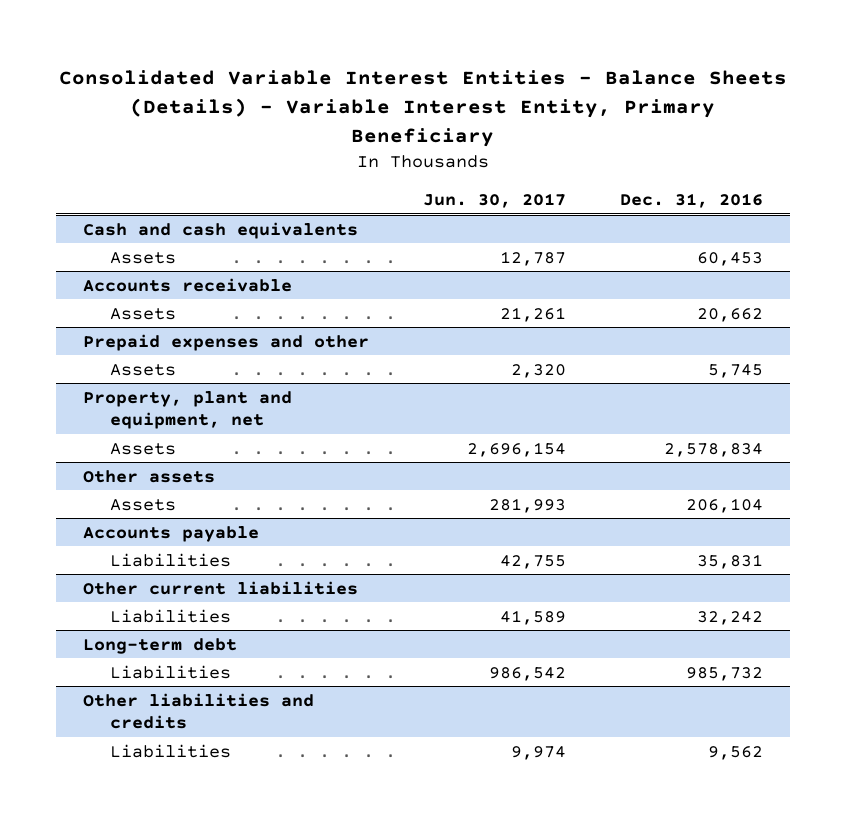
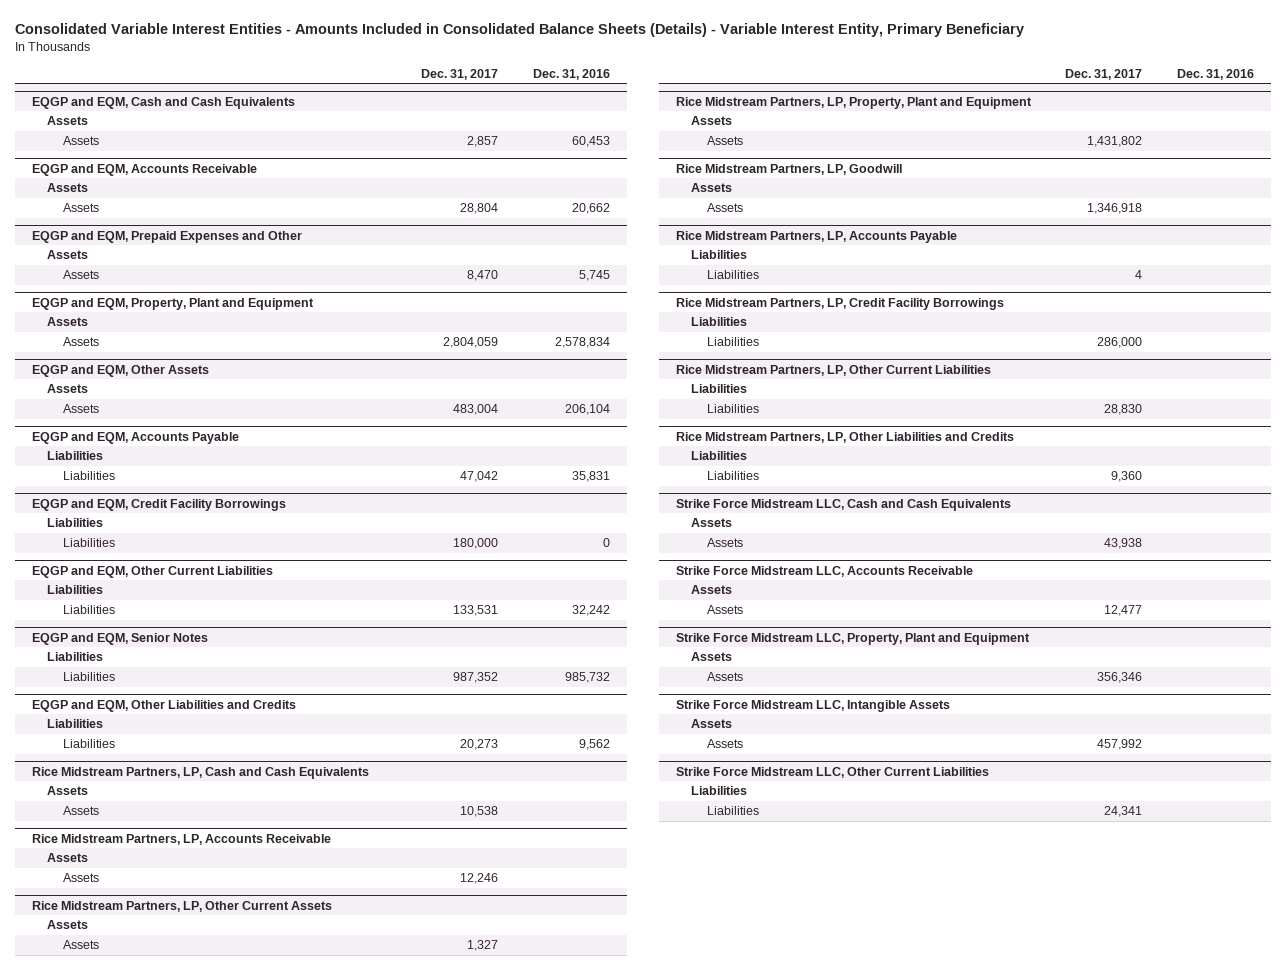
[58,70,787,147] Consolidated Variable Interest Entities - Balance Sheets (Details) - Variable Interest Entity, Primary Beneficiary -> [14,23,1024,38] Consolidated Variable Interest Entities - Amounts Included in Consolidated Balance Sheets (Details) - Variable Interest Entity, Primary Beneficiary
[422,192,566,208] Jun. 30, 2017 -> none
none -> [421,68,499,80] Dec. 31, 2017
[82,221,358,239] Cash and cash equivalents -> [31,96,295,109] EQGP and EQM, Cash and Cash Equivalents
none -> [47,116,89,126] Assets
[82,277,292,292] Accounts receivable -> [31,163,257,176] EQGP and EQM, Accounts Receivable
none -> [47,183,89,193] Assets
[82,333,369,351] Prepaid expenses and other -> [31,230,302,243] EQGP and EQM, Prepaid Expenses and Other
none -> [47,250,89,260] Assets
[82,390,292,429] Property, plant and equipment, net -> [31,297,314,310] EQGP and EQM, Property, Plant and Equipment
none -> [47,317,89,327] Assets
[82,469,215,483] Other assets -> [31,364,209,377] EQGP and EQM, Other Assets
none -> [47,384,89,394] Assets
[82,525,259,542] Accounts payable -> [31,431,239,444] EQGP and EQM, Accounts Payable
none -> [47,451,104,461] Liabilities
none -> [31,498,286,511] EQGP and EQM, Credit Facility Borrowings
none -> [47,518,104,528] Liabilities
none -> [62,538,115,548] Liabilities
[82,580,358,595] Other current liabilities -> [31,565,273,578] EQGP and EQM, Other Current Liabilities
none -> [47,585,104,595] Liabilities
[82,637,237,654] Long-term debt -> [31,632,208,645] EQGP and EQM, Senior Notes
none -> [47,652,104,662] Liabilities
[82,692,314,729] Other liabilities and credits -> [31,699,296,712] EQGP and EQM, Other Liabilities and Credits
none -> [47,719,104,729] Liabilities
none -> [31,766,369,779] Rice Midstream Partners, LP, Cash and Cash Equivalents
none -> [47,786,89,796] Assets
none -> [62,806,99,816] Assets
none -> [31,833,331,845] Rice Midstream Partners, LP, Accounts Receivable
none -> [47,853,89,863] Assets
none -> [62,873,99,883] Assets
none -> [31,900,332,912] Rice Midstream Partners, LP, Other Current Assets
none -> [47,920,89,930] Assets
none -> [62,940,99,950] Assets
none -> [675,96,1032,109] Rice Midstream Partners, LP, Property, Plant and Equipment
none -> [691,116,733,126] Assets
none -> [706,136,743,146] Assets
none -> [675,163,902,175] Rice Midstream Partners, LP, Goodwill
none -> [691,183,733,193] Assets
none -> [706,203,743,213] Assets
none -> [675,230,957,243] Rice Midstream Partners, LP, Accounts Payable
none -> [691,250,748,260] Liabilities
none -> [706,270,759,280] Liabilities
none -> [675,297,1004,310] Rice Midstream Partners, LP, Credit Facility Borrowings
none -> [691,317,748,327] Liabilities
none -> [706,337,759,347] Liabilities
none -> [675,364,991,376] Rice Midstream Partners, LP, Other Current Liabilities
none -> [691,384,748,394] Liabilities
none -> [706,404,759,414] Liabilities
none -> [675,431,1014,443] Rice Midstream Partners, LP, Other Liabilities and Credits
none -> [691,451,748,461] Liabilities
none -> [706,471,759,481] Liabilities
none -> [675,498,1011,511] Strike Force Midstream LLC, Cash and Cash Equivalents
none -> [691,518,733,528] Assets
none -> [706,538,743,548] Assets
none -> [675,565,973,577] Strike Force Midstream LLC, Accounts Receivable
none -> [691,585,733,595] Assets
none -> [706,605,743,615] Assets
none -> [675,632,1030,645] Strike Force Midstream LLC, Property, Plant and Equipment
none -> [691,652,733,662] Assets
none -> [706,672,743,682] Assets
none -> [675,699,950,712] Strike Force Midstream LLC, Intangible Assets
none -> [691,719,733,729] Assets
none -> [706,739,743,749] Assets
none -> [675,766,989,778] Strike Force Midstream LLC, Other Current Liabilities
none -> [691,786,748,796] Liabilities
none -> [706,806,759,816] Liabilities

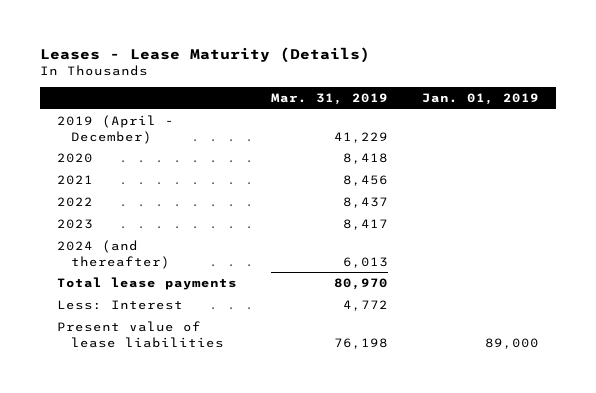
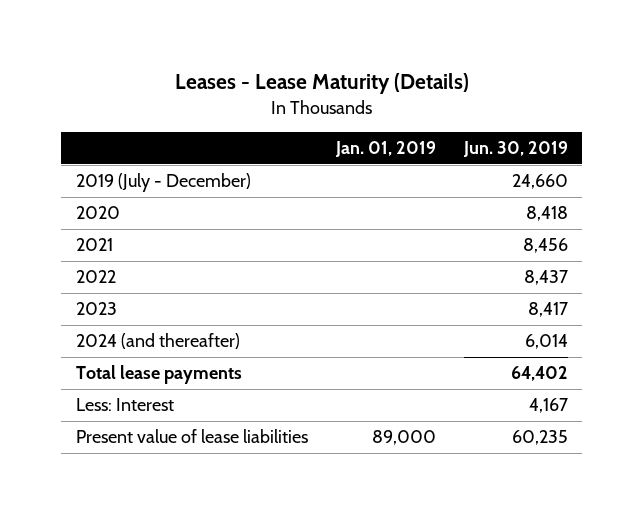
[271,93,389,106] Mar. 31, 2019 -> none
none -> [463,141,569,158] Jun. 30, 2019
[56,115,174,144] 2019 (April - December) -> [75,173,251,193] 2019 (July - December)

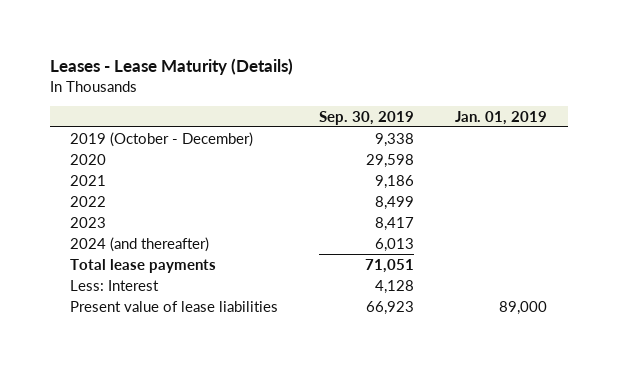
[463,141,569,158] Jun. 30, 2019 -> none
none -> [319,110,415,125] Sep. 30, 2019
[75,173,251,193] 2019 (July - December) -> [70,131,254,147] 2019 (October - December)

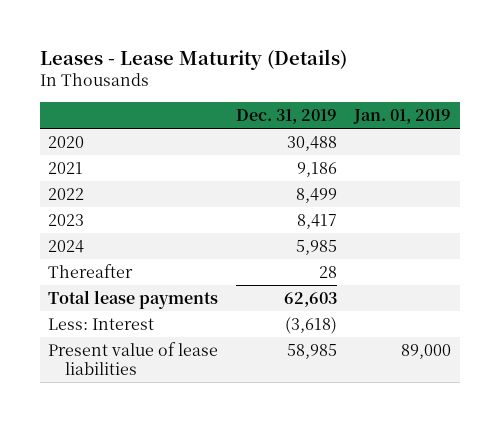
[319,110,415,125] Sep. 30, 2019 -> none
none -> [235,109,337,125] Dec. 31, 2019
[70,131,254,147] 2019 (October - December) -> none
none -> [48,239,85,253] 2024
[70,236,210,252] 2024 (and thereafter) -> [48,263,134,278] Thereafter

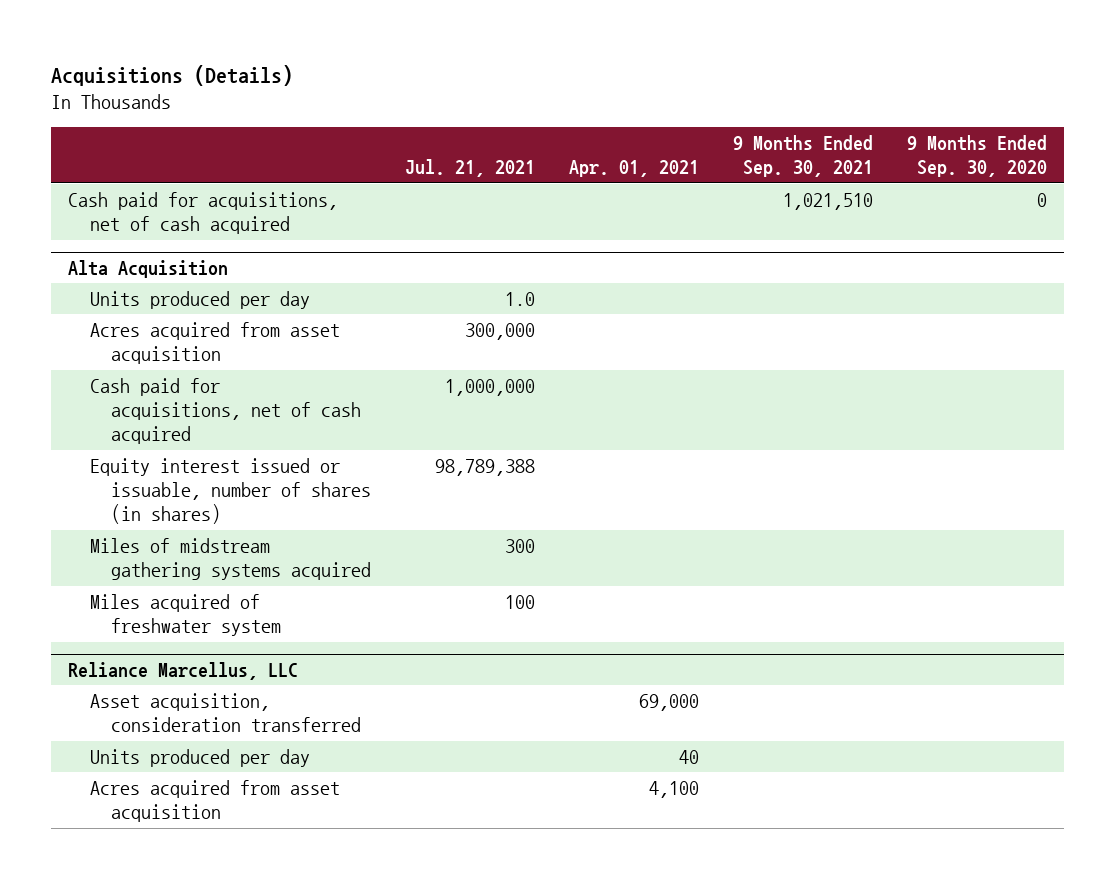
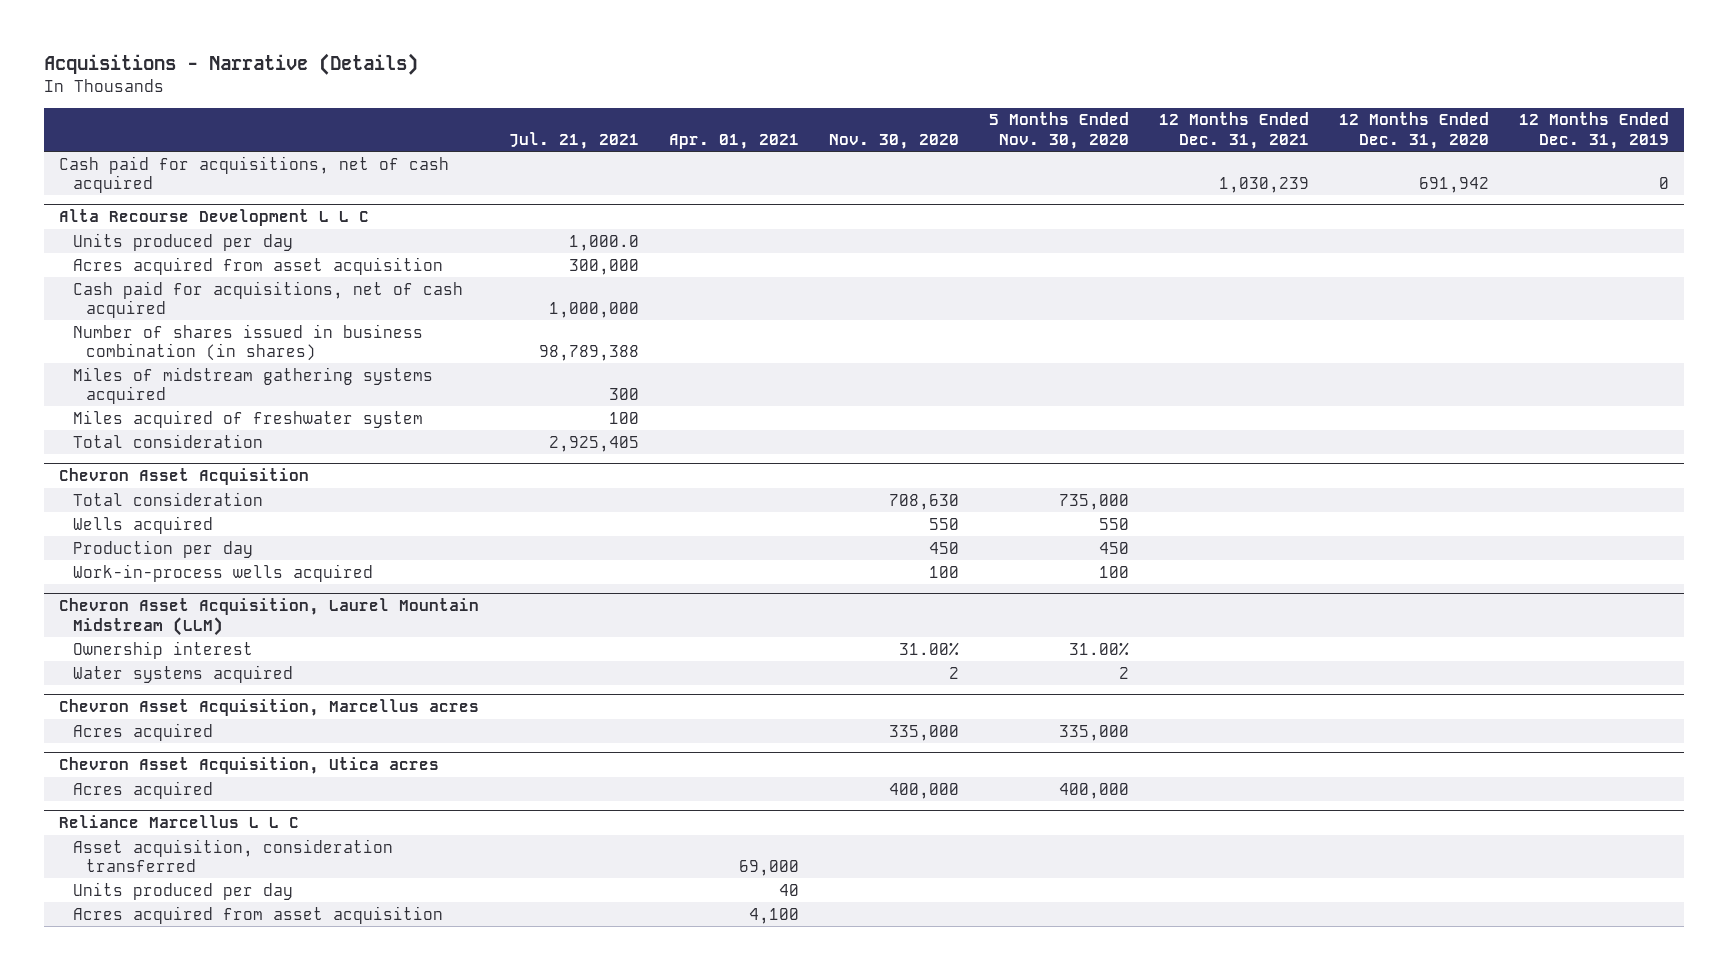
[51,64,294,86] Acquisitions (Details) -> [44,52,419,75] Acquisitions - Narrative (Details)
[733,134,874,178] 9 Months Ended Sep. 30, 2021 -> none
[907,134,1048,178] 9 Months Ended Sep. 30, 2020 -> none
none -> [829,134,960,150] Nov. 30, 2020
none -> [989,112,1130,150] 5 Months Ended Nov. 30, 2020
none -> [1158,112,1309,150] 12 Months Ended Dec. 31, 2021
none -> [1338,112,1489,150] 12 Months Ended Dec. 31, 2020
none -> [1518,112,1669,150] 12 Months Ended Dec. 31, 2019
[68,260,229,279] Alta Acquisition -> [59,209,370,227] Alta Recourse Development L L C
[505,291,536,306] 1.0 -> [569,234,640,251] 1,000.0
[89,457,372,525] Equity interest issued or issuable, number of shares (in shares) -> [72,323,423,362] Number of shares issued in business combination (in shares)
none -> [72,433,263,448] Total consideration
none -> [59,468,310,486] Chevron Asset Acquisition
none -> [72,491,263,506] Total consideration
none -> [72,515,213,534] Wells acquired
none -> [72,539,253,558] Production per day
none -> [72,563,373,582] Work-in-process wells acquired
none -> [59,598,480,637] Chevron Asset Acquisition, Laurel Mountain Midstream (LLM)
none -> [72,640,253,659] Ownership interest
none -> [72,664,293,683] Water systems acquired
none -> [59,699,480,717] Chevron Asset Acquisition, Marcellus acres
none -> [72,722,213,741] Acres acquired
none -> [59,757,440,775] Chevron Asset Acquisition, Utica acres
none -> [72,780,213,799] Acres acquired
[68,662,299,681] Reliance Marcellus, LLC -> [59,815,300,829] Reliance Marcellus L L C

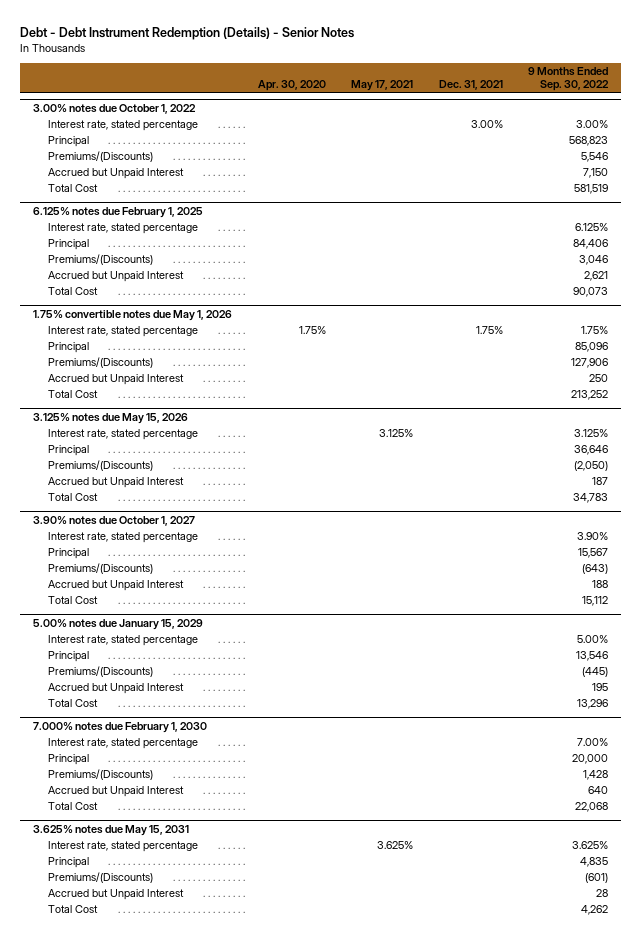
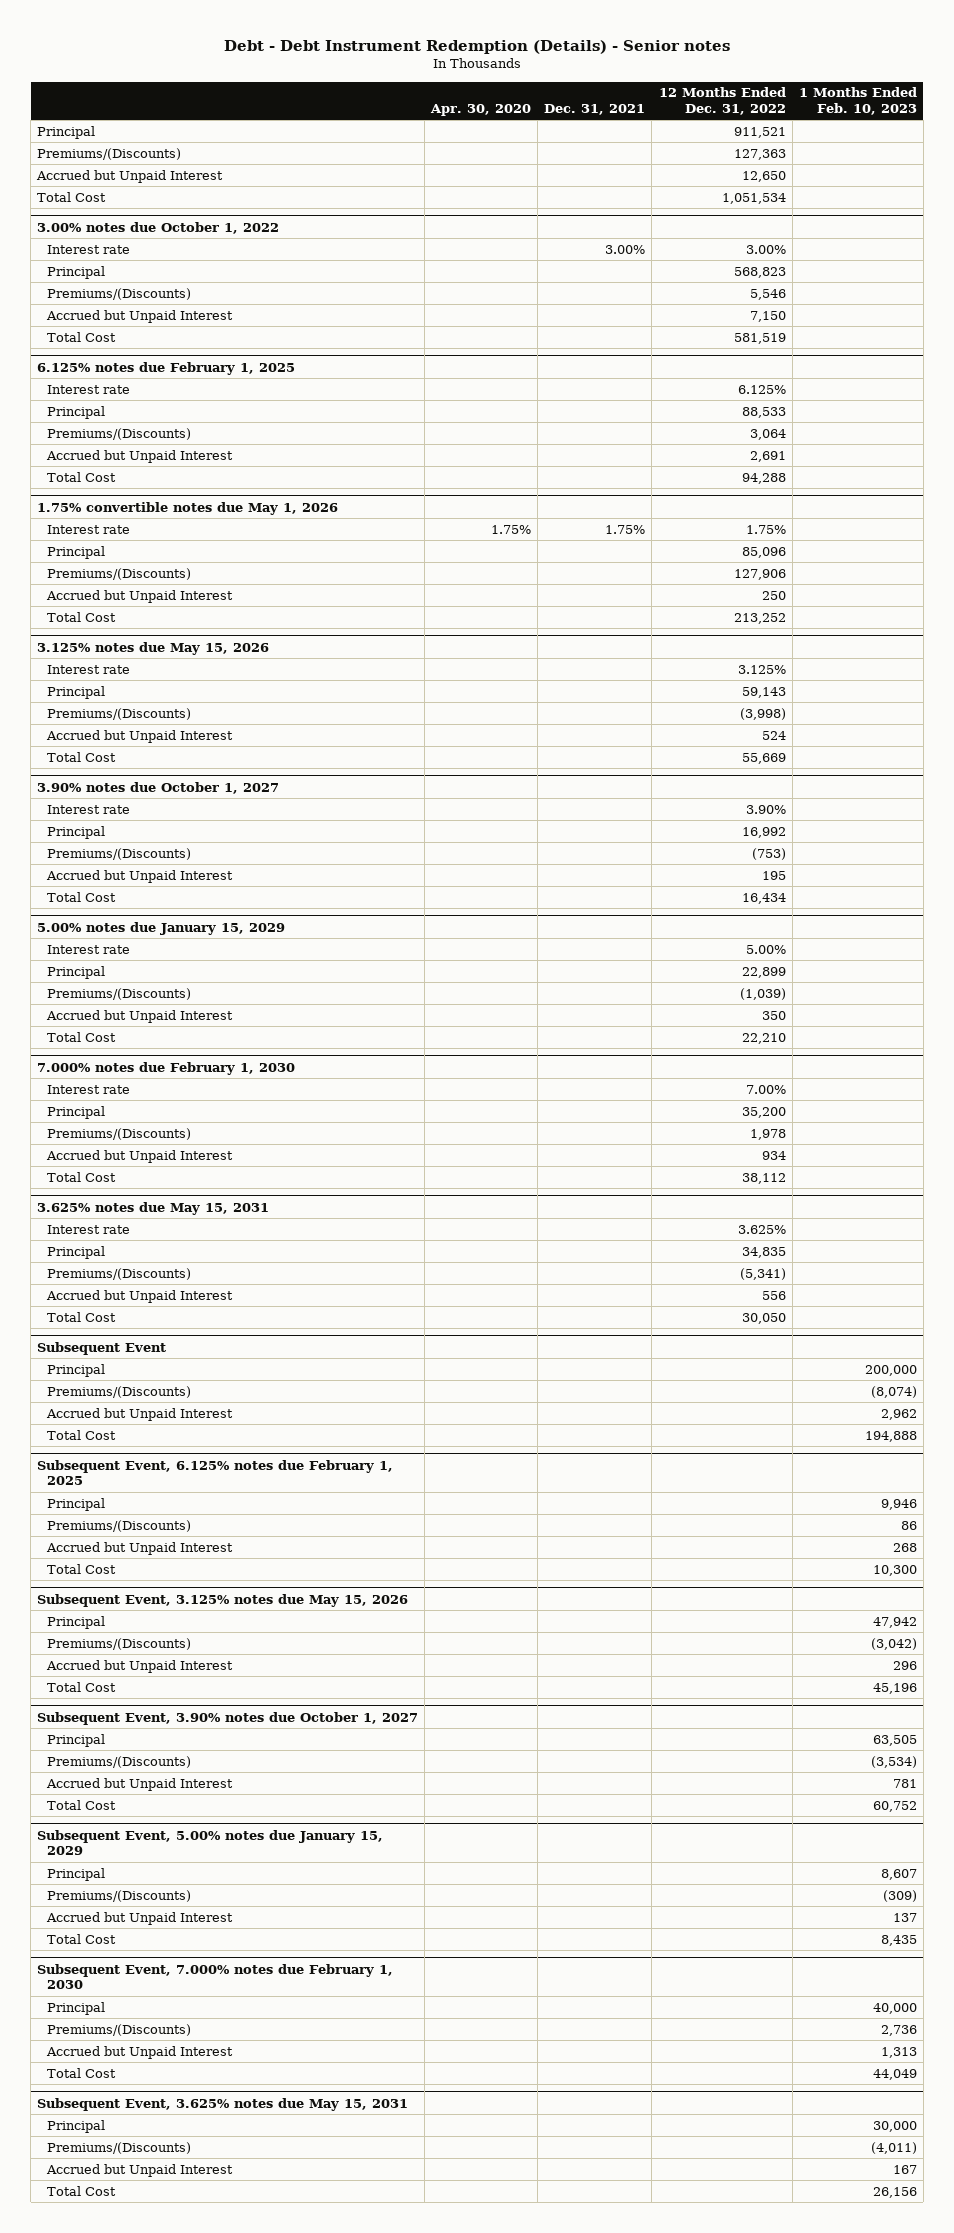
[20,27,355,41] Debt - Debt Instrument Redemption (Details) - Senior Notes -> [223,39,730,54] Debt - Debt Instrument Redemption (Details) - Senior notes
[351,80,414,92] May 17, 2021 -> none
[528,66,610,92] 9 Months Ended Sep. 30, 2022 -> none
none -> [658,87,786,115] 12 Months Ended Dec. 31, 2022
none -> [798,87,917,115] 1 Months Ended Feb. 10, 2023
none -> [37,125,96,139] Principal
none -> [37,147,182,160] Premiums/(Discounts)
none -> [36,169,224,183] Accrued but Unpaid Interest
none -> [37,191,107,202] Total Cost
[47,119,198,131] Interest rate, stated percentage -> [47,244,131,254] Interest rate
[47,222,198,234] Interest rate, stated percentage -> [47,384,131,394] Interest rate
[47,325,198,337] Interest rate, stated percentage -> [47,524,131,534] Interest rate
[47,428,198,440] Interest rate, stated percentage -> [47,664,131,674] Interest rate
[47,531,198,543] Interest rate, stated percentage -> [47,804,131,814] Interest rate
[47,634,198,646] Interest rate, stated percentage -> [47,944,131,954] Interest rate
[47,737,198,749] Interest rate, stated percentage -> [47,1084,131,1094] Interest rate
[47,840,198,852] Interest rate, stated percentage -> [47,1224,131,1234] Interest rate
none -> [37,1341,167,1355] Subsequent Event
none -> [47,1363,106,1377] Principal
none -> [47,1385,192,1398] Premiums/(Discounts)
none -> [46,1407,234,1421] Accrued but Unpaid Interest
none -> [47,1429,117,1440] Total Cost
none -> [37,1459,394,1486] Subsequent Event, 6.125% notes due February 1, 2025
none -> [47,1497,106,1511] Principal
none -> [47,1519,192,1532] Premiums/(Discounts)
none -> [46,1541,234,1555] Accrued but Unpaid Interest
none -> [47,1563,117,1574] Total Cost
none -> [37,1593,409,1607] Subsequent Event, 3.125% notes due May 15, 2026
none -> [47,1615,106,1629] Principal
none -> [47,1637,192,1650] Premiums/(Discounts)
none -> [46,1659,234,1673] Accrued but Unpaid Interest
none -> [47,1681,117,1692] Total Cost
none -> [37,1711,419,1725] Subsequent Event, 3.90% notes due October 1, 2027
none -> [47,1733,106,1747] Principal
none -> [47,1755,192,1768] Premiums/(Discounts)
none -> [46,1777,234,1791] Accrued but Unpaid Interest
none -> [47,1799,117,1810] Total Cost
none -> [37,1829,384,1856] Subsequent Event, 5.00% notes due January 15, 2029
none -> [47,1867,106,1881] Principal
none -> [47,1889,192,1902] Premiums/(Discounts)
none -> [46,1911,234,1925] Accrued but Unpaid Interest
none -> [47,1933,117,1944] Total Cost
none -> [37,1963,394,1990] Subsequent Event, 7.000% notes due February 1, 2030
none -> [47,2001,106,2015] Principal
none -> [47,2023,192,2036] Premiums/(Discounts)
none -> [46,2045,234,2059] Accrued but Unpaid Interest
none -> [47,2067,117,2078] Total Cost
none -> [37,2097,409,2111] Subsequent Event, 3.625% notes due May 15, 2031
none -> [47,2119,106,2133] Principal
none -> [47,2141,192,2154] Premiums/(Discounts)
none -> [46,2163,234,2177] Accrued but Unpaid Interest
none -> [47,2185,117,2196] Total Cost

